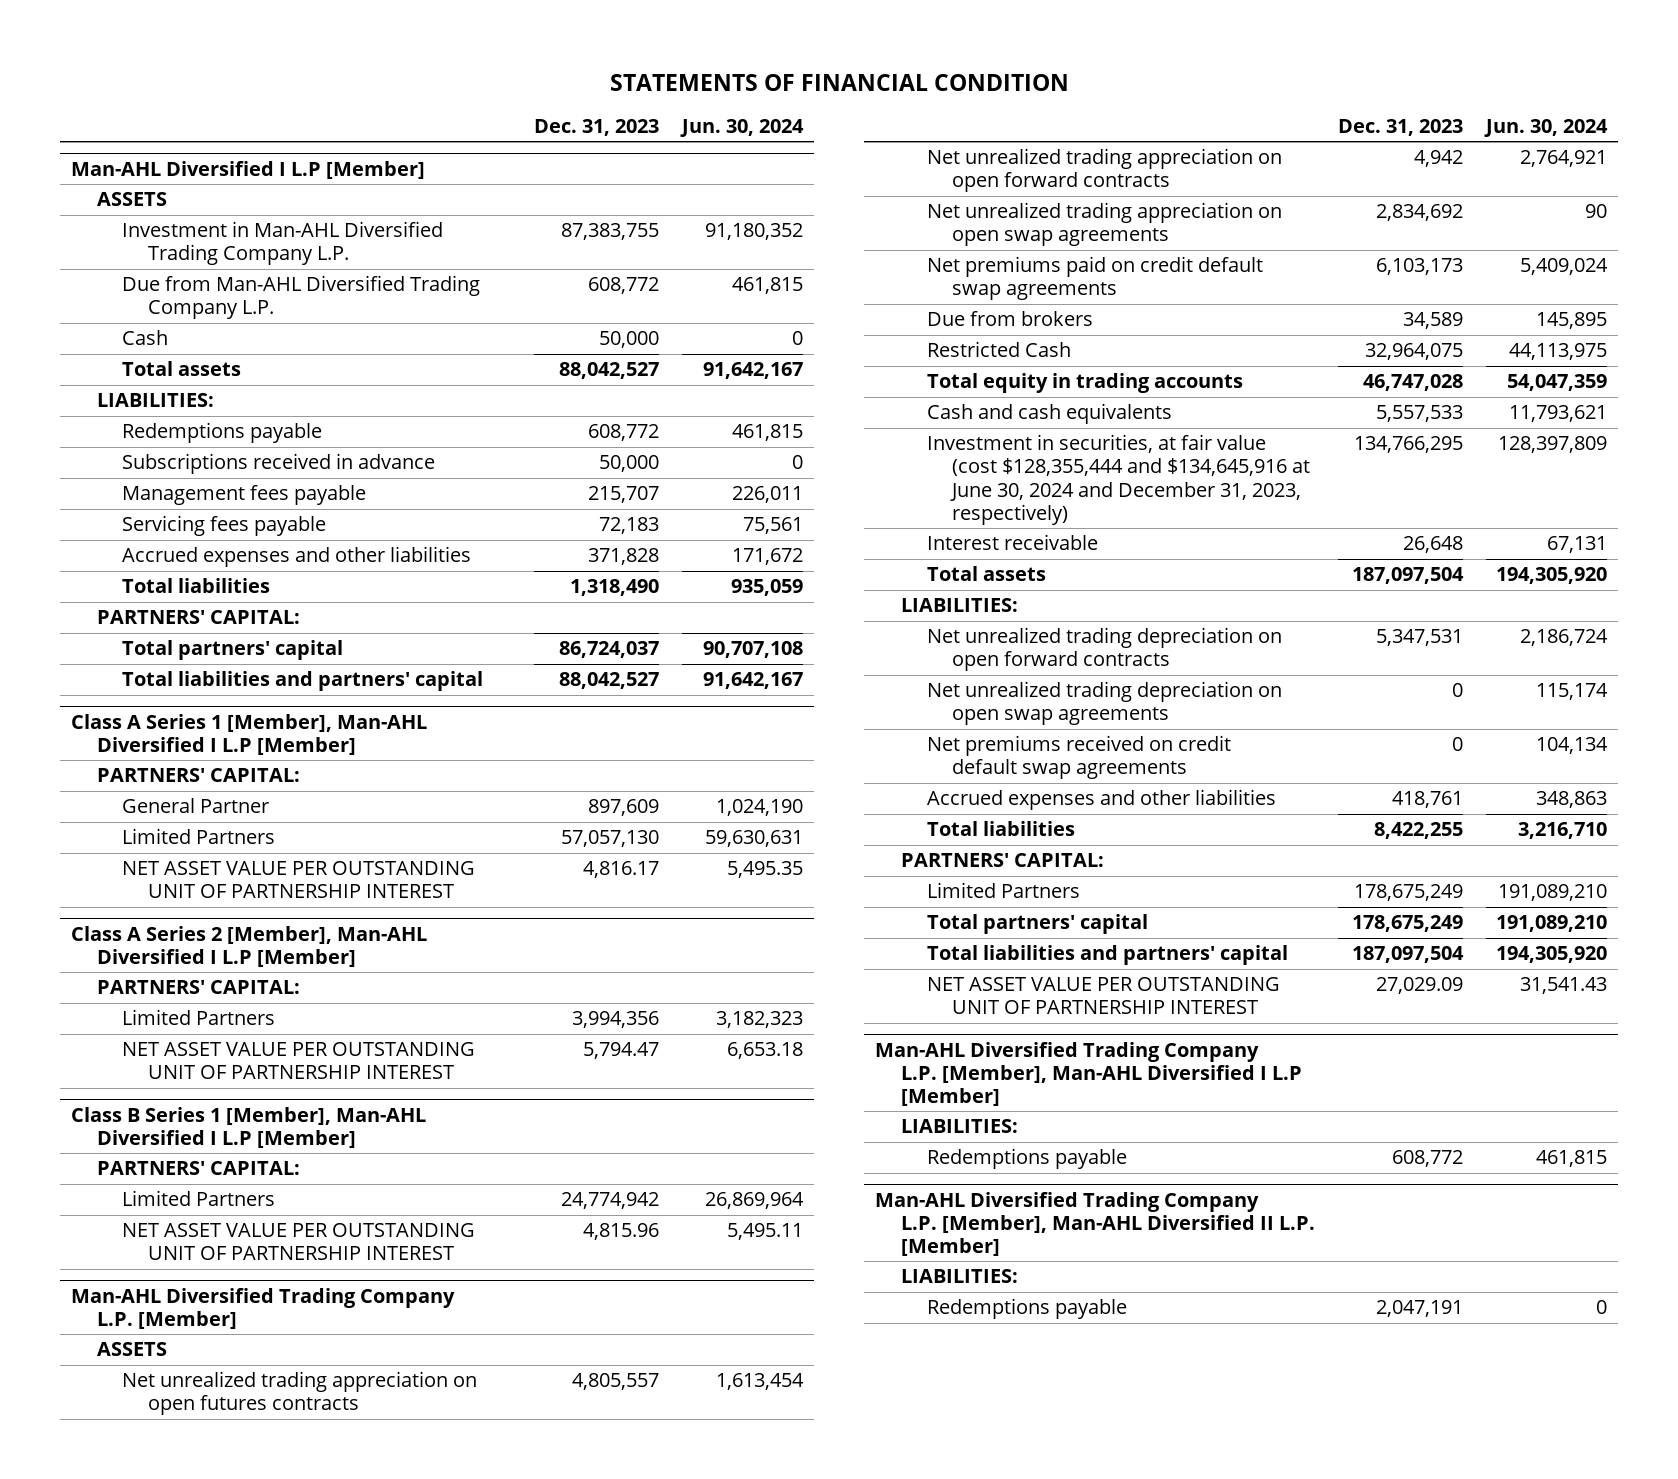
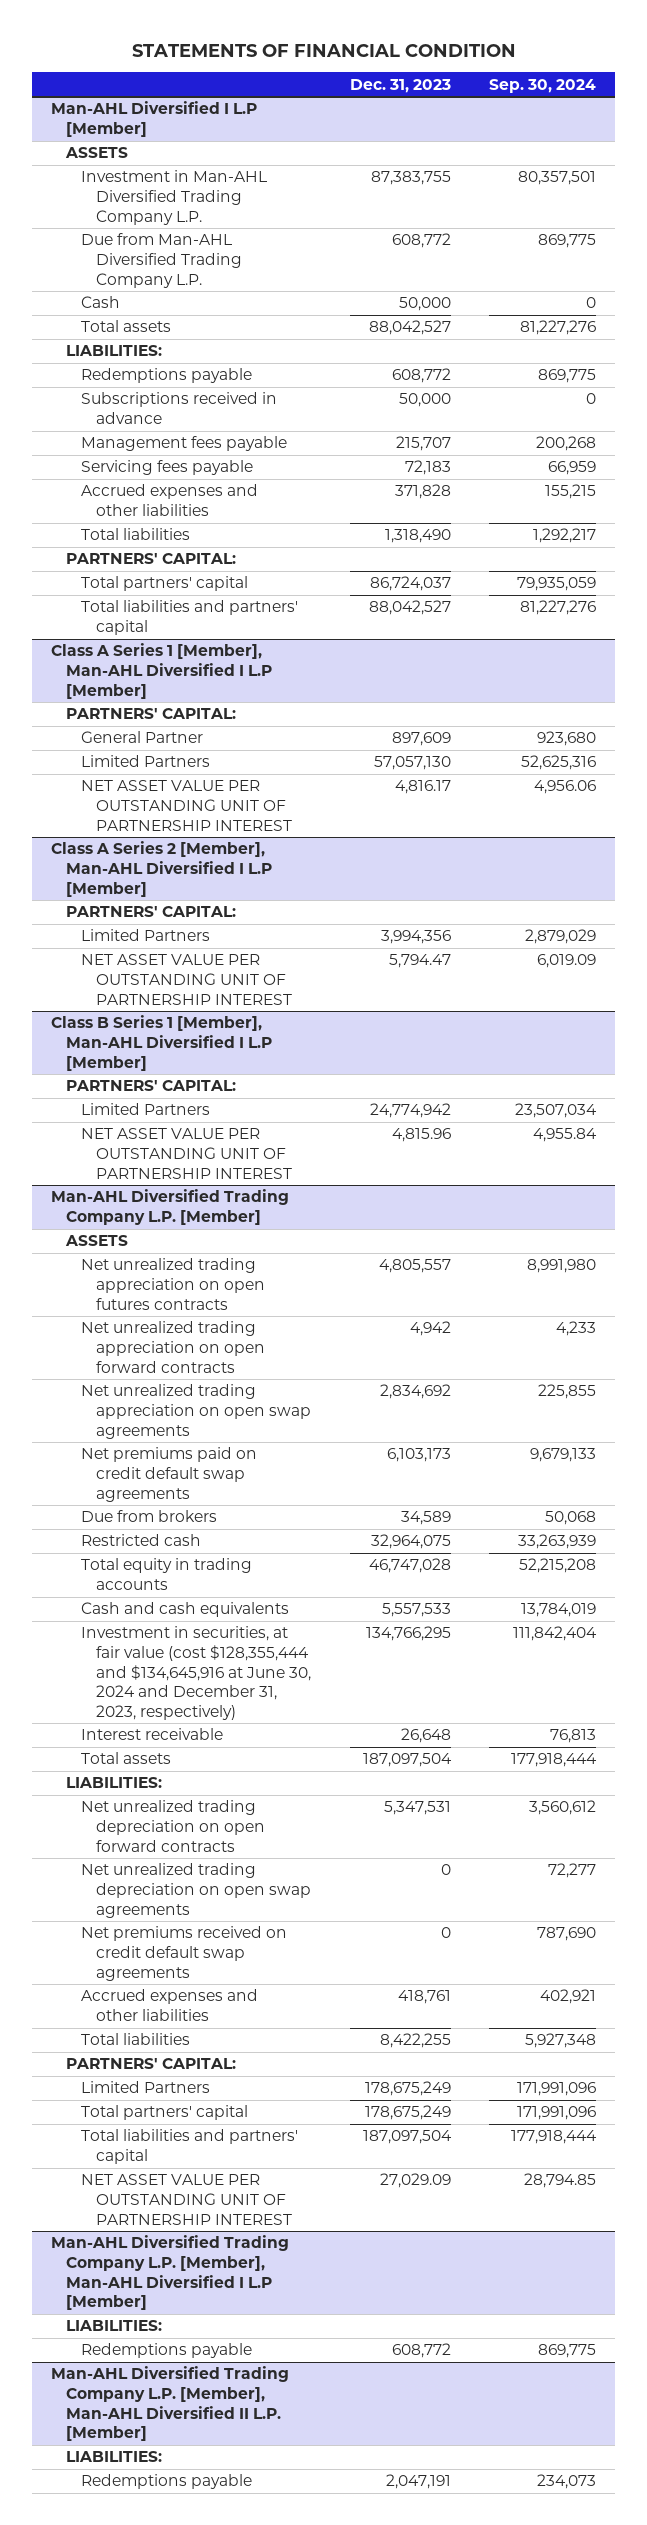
[679,119,804,138] Jun. 30, 2024 -> none
none -> [488,78,596,93] Sep. 30, 2024
[926,341,1071,358] Restricted Cash -> [81,1534,202,1547] Restricted cash

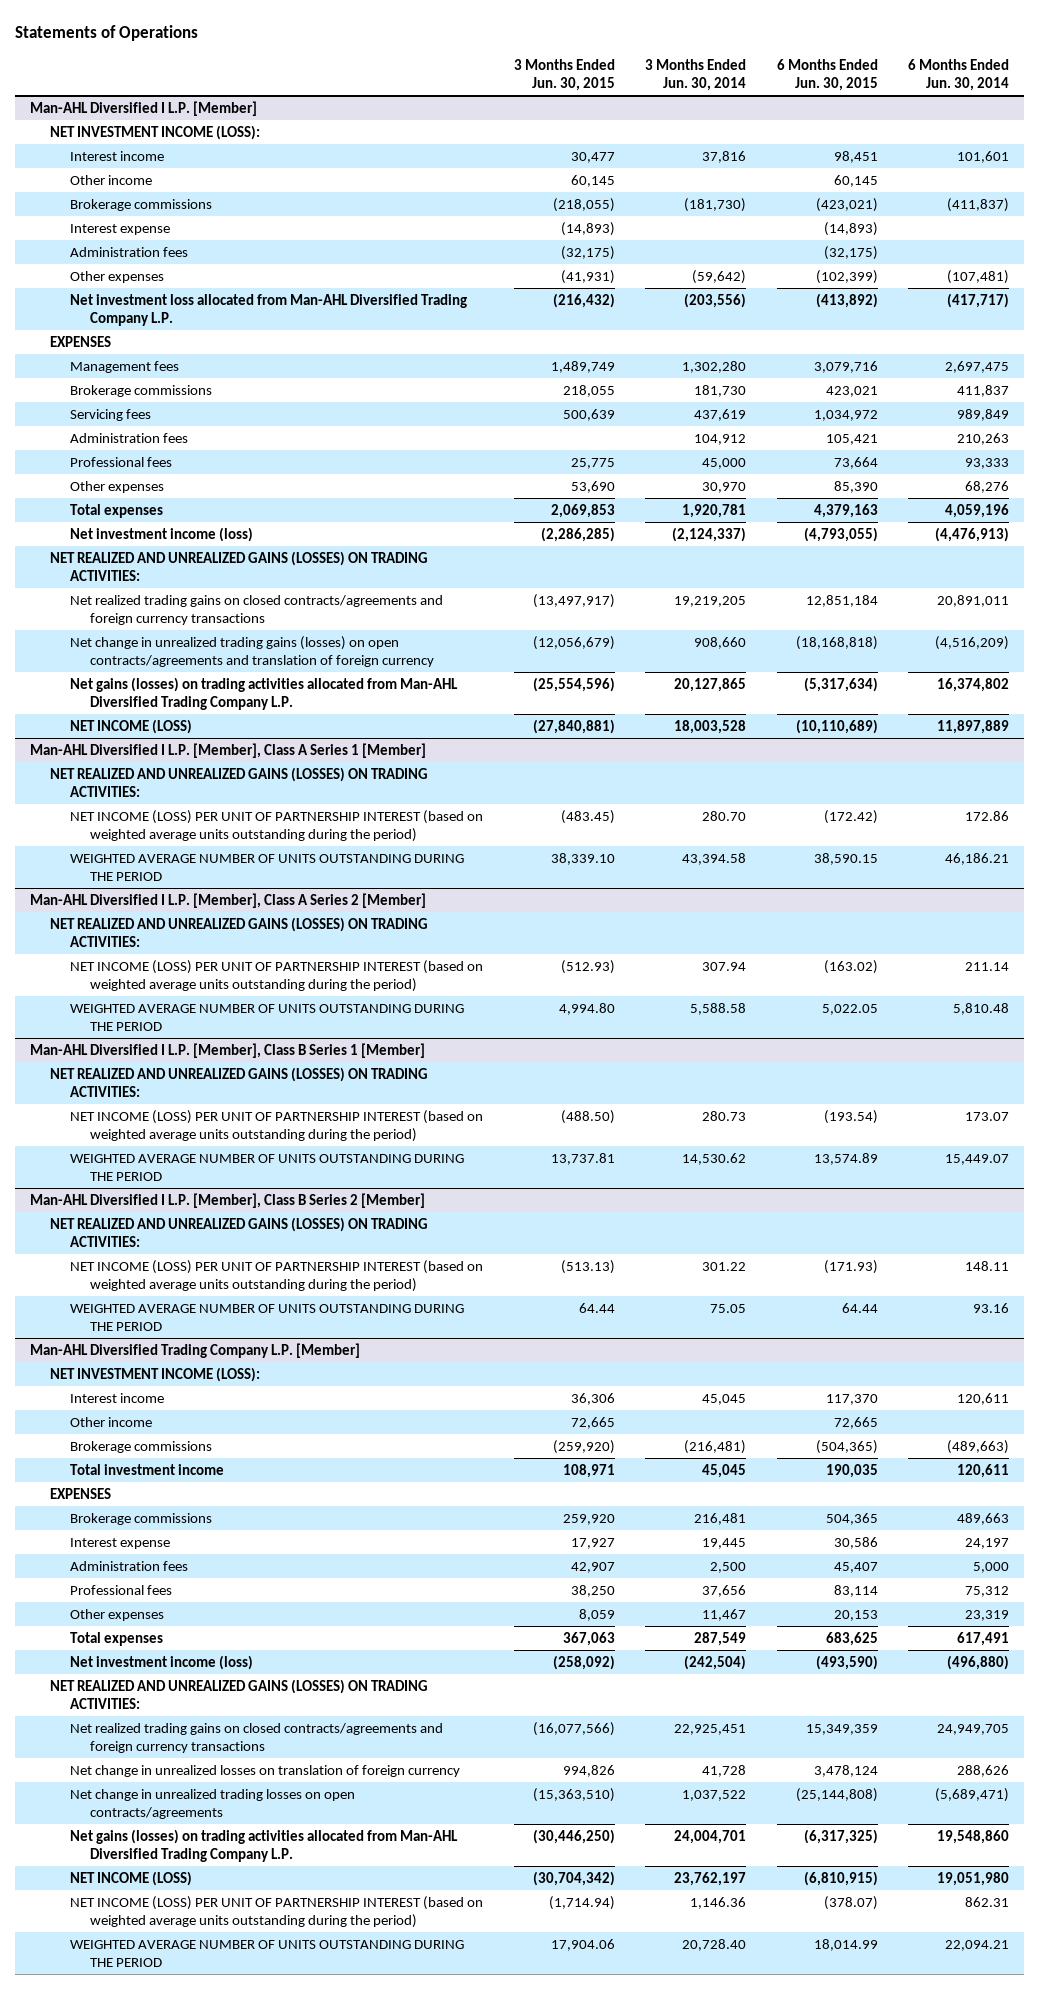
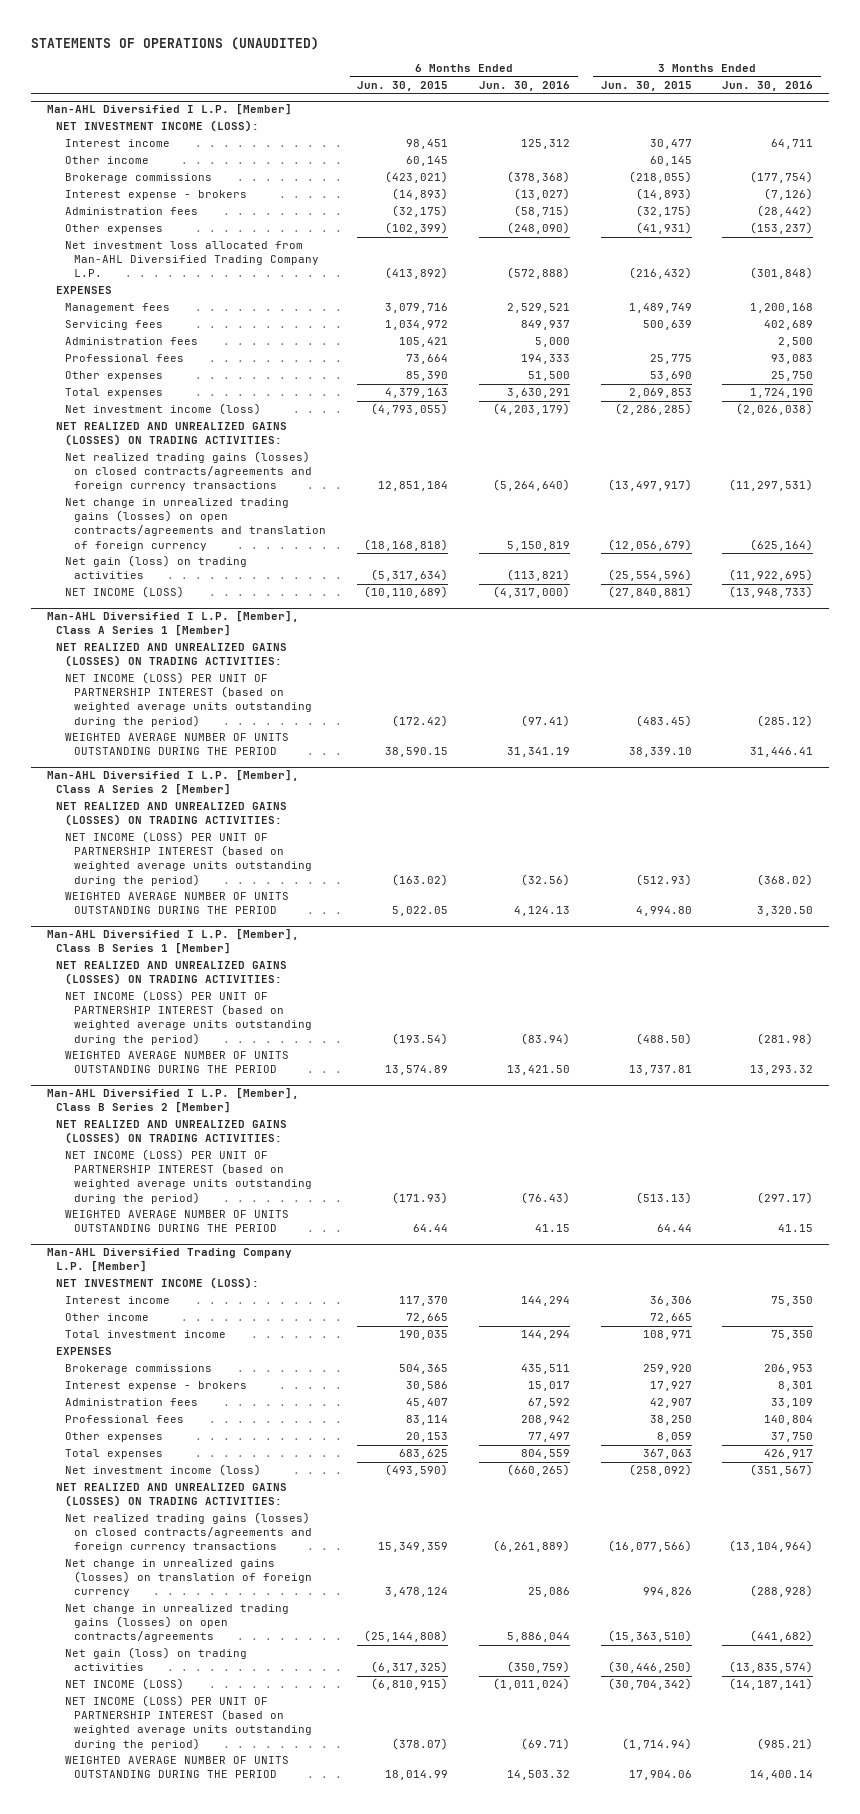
[14,24,198,41] Statements of Operations -> [31,37,320,51] STATEMENTS OF OPERATIONS (UNAUDITED)
[645,59,747,92] 3 Months Ended Jun. 30, 2014 -> none
[908,59,1010,92] 6 Months Ended Jun. 30, 2014 -> none
none -> [478,80,570,91] Jun. 30, 2016
none -> [722,80,814,91] Jun. 30, 2016
[69,224,170,236] Interest expense -> [65,190,248,201] Interest expense - brokers
[69,385,212,398] Brokerage commissions -> none
[69,595,443,626] Net realized trading gains on closed contracts/agreements and foreign currency transactions -> [65,451,313,492] Net realized trading gains (losses) on closed contracts/agreements and foreign currency transactions
[69,677,458,711] Net gains (losses) on trading activities allocated from Man-AHL Diversified Trading Company L.P. -> [65,555,248,580] Net gain (loss) on trading activities
[69,1441,212,1454] Brokerage commissions -> none
[69,1538,170,1550] Interest expense -> [65,1381,248,1392] Interest expense - brokers
[69,1723,443,1754] Net realized trading gains on closed contracts/agreements and foreign currency transactions -> [65,1512,313,1553] Net realized trading gains (losses) on closed contracts/agreements and foreign currency transactions
[69,1765,460,1778] Net change in unrealized losses on translation of foreign currency -> [65,1559,313,1598] Net change in unrealized gains (losses) on translation of foreign currency
[69,1789,355,1820] Net change in unrealized trading losses on open contracts/agreements -> [65,1604,290,1643] Net change in unrealized trading gains (losses) on open contracts/agreements
[69,1829,458,1863] Net gains (losses) on trading activities allocated from Man-AHL Diversified Trading Company L.P. -> [65,1647,248,1672] Net gain (loss) on trading activities

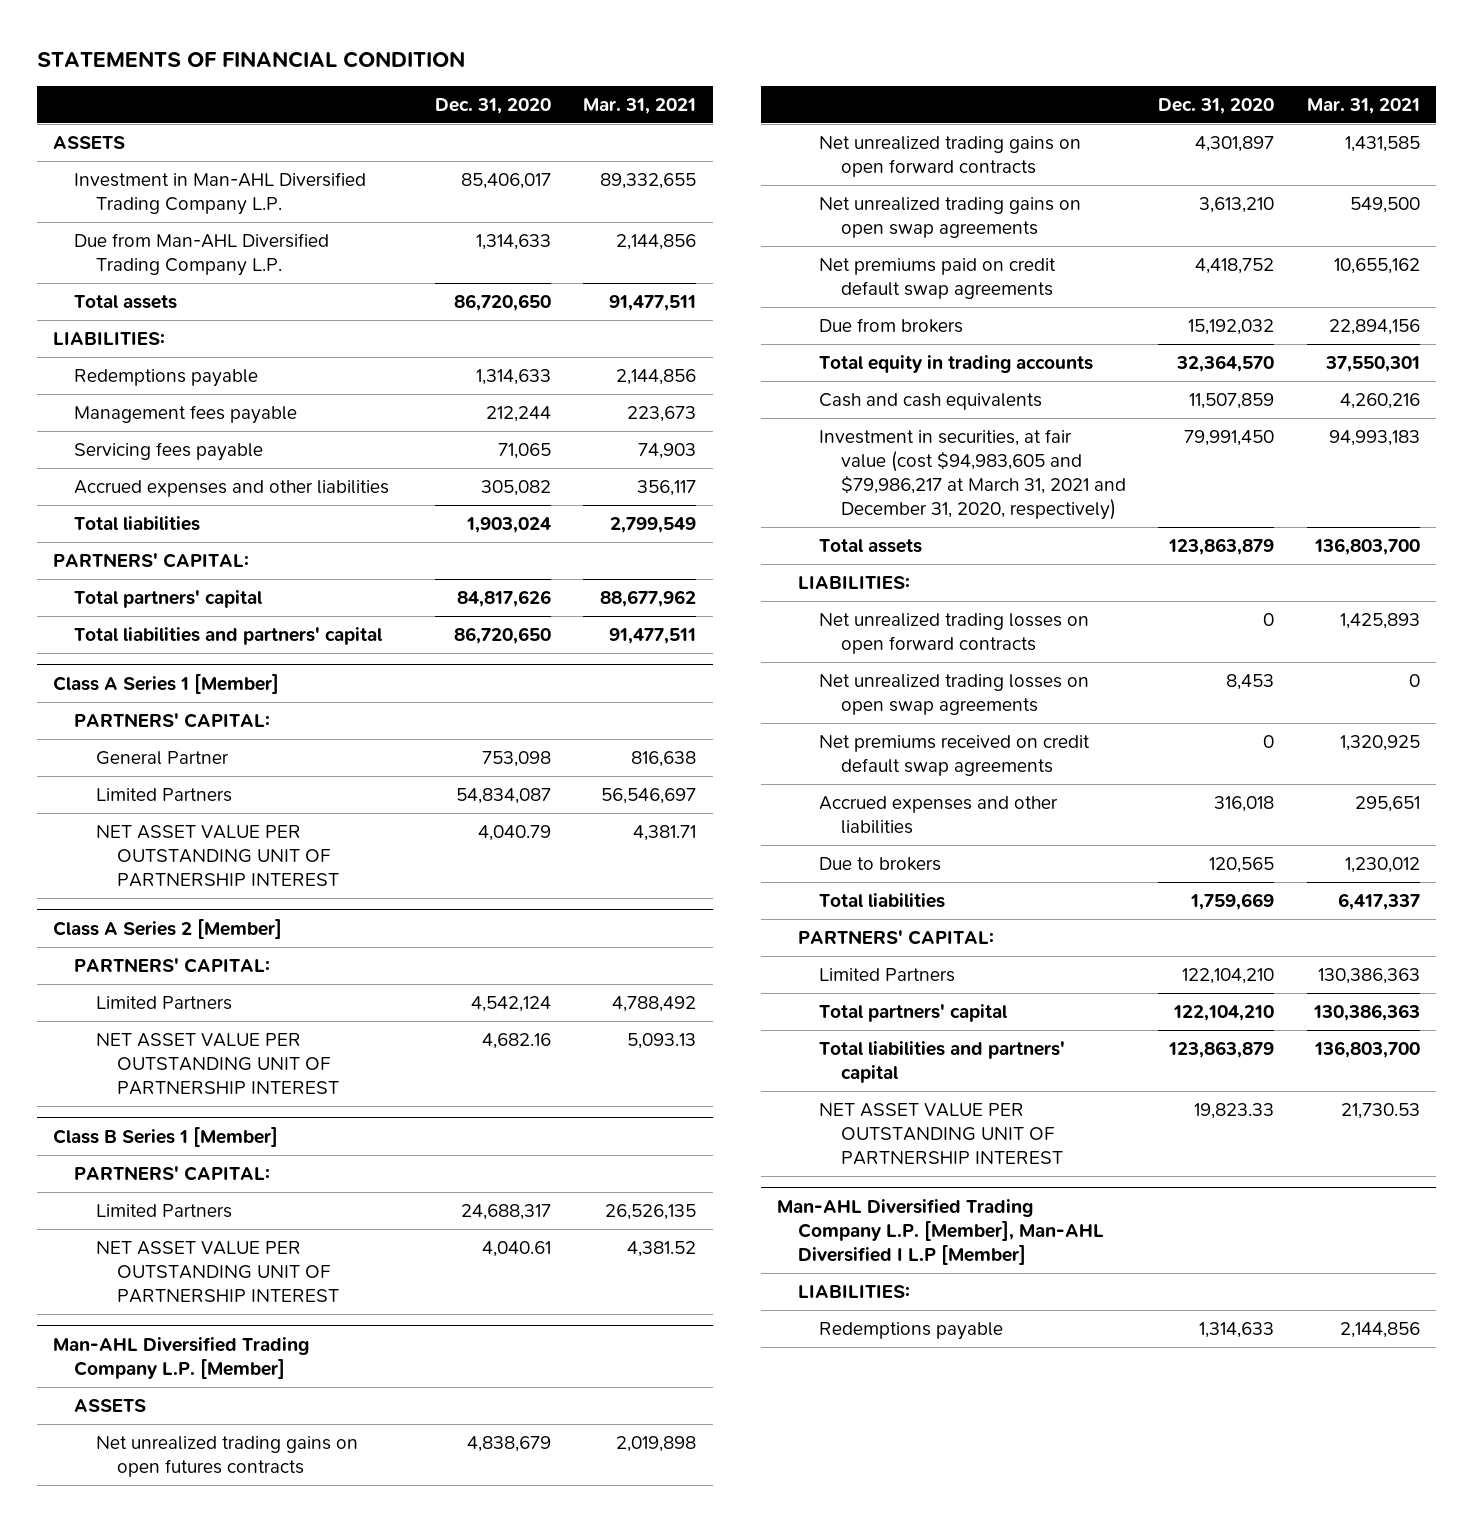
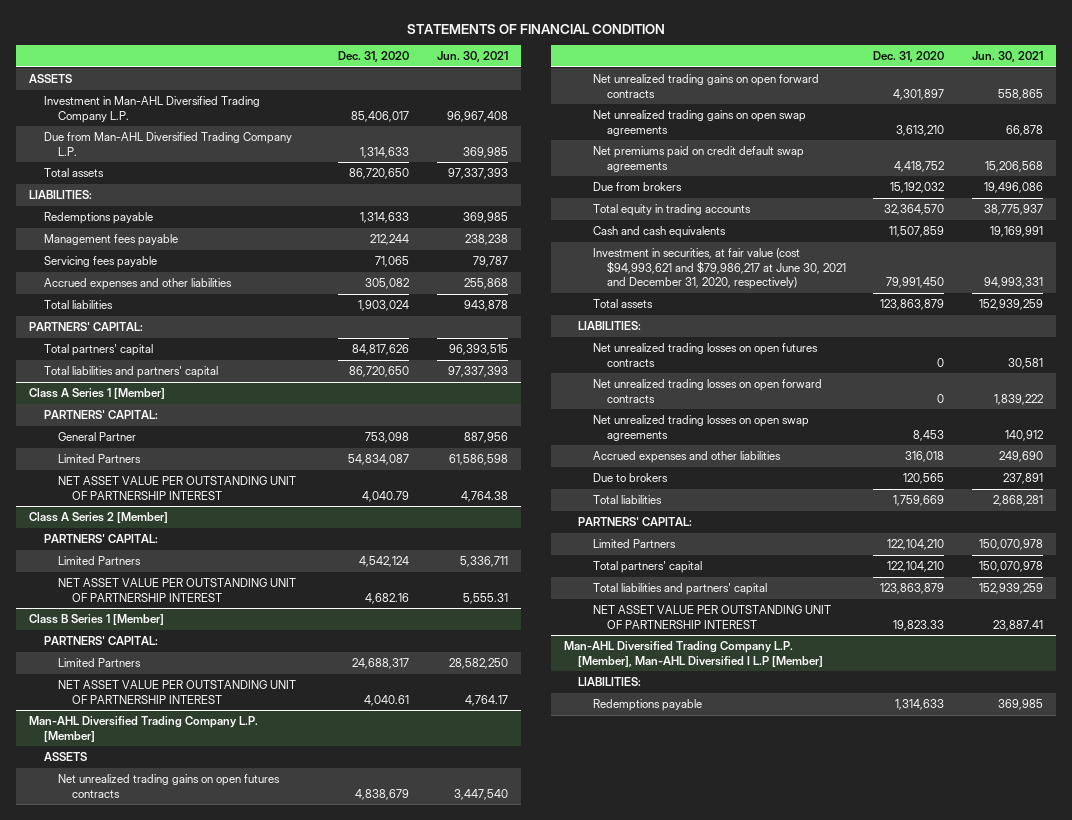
[583,97,697,114] Mar. 31, 2021 -> none
none -> [436,51,508,63] Jun. 30, 2021
[819,428,1126,520] Investment in securities, at fair value (cost $94,983,605 and $79,986,217 at March 31, 2021 and December 31, 2020, respectively) -> [592,248,846,290] Investment in securities, at fair value (cost $94,993,621 and $79,986,217 at June 30, 2021 and December 31, 2020, respectively)
none -> [592,343,818,367] Net unrealized trading losses on open futures contracts
[819,734,1091,776] Net premiums received on credit default swap agreements -> none

